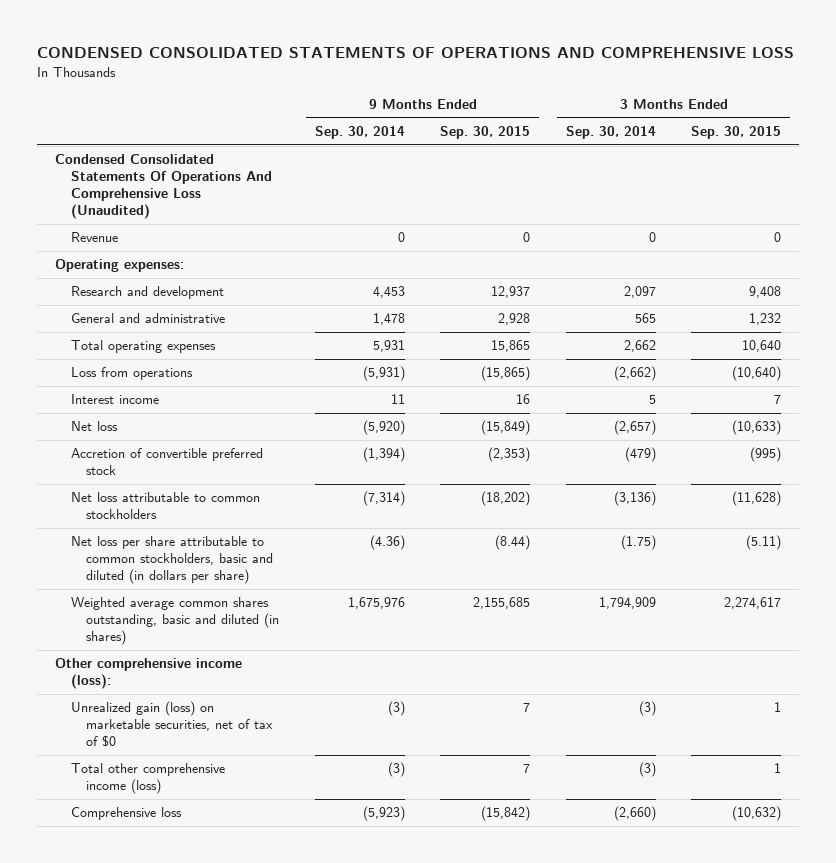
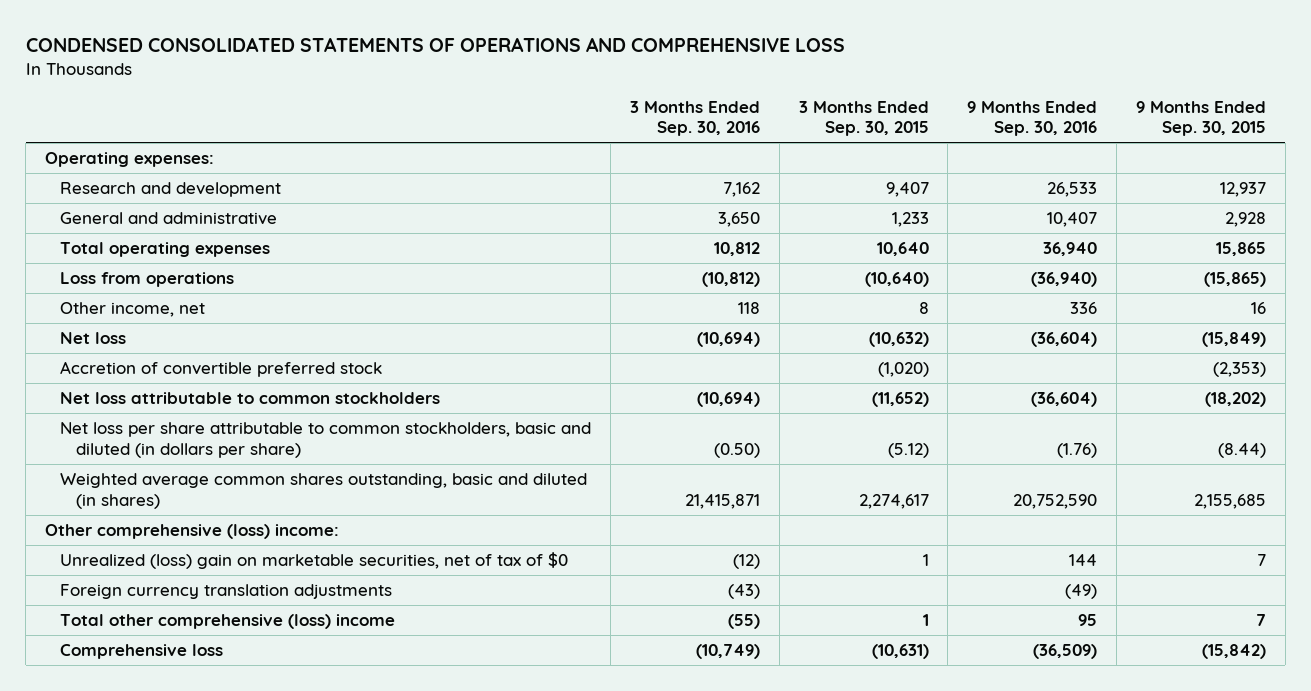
[314,126,405,140] Sep. 30, 2014 -> none
[565,126,656,140] Sep. 30, 2014 -> none
none -> [629,100,760,137] 3 Months Ended Sep. 30, 2016
none -> [967,100,1098,137] 9 Months Ended Sep. 30, 2016
[55,154,272,219] Condensed Consolidated Statements Of Operations And Comprehensive Loss (Unaudited) -> none
[70,232,118,243] Revenue -> none
[749,286,782,299] 9,408 -> [885,182,929,198] 9,407
[749,313,782,326] 1,232 -> [891,212,929,228] 1,233
[70,394,159,405] Interest income -> none
none -> [60,302,206,318] Other income, net
[732,420,782,436] (10,633) -> [868,332,929,348] (10,632)
[750,447,782,463] (995) -> [877,362,929,378] (1,020)
[732,491,782,507] (11,628) -> [871,392,929,408] (11,652)
[746,535,782,551] (5.11) -> [887,442,929,458] (5.12)
[55,658,243,690] Other comprehensive income (loss): -> [44,524,339,540] Other comprehensive (loss) income:
[70,701,274,748] Unrealized gain (loss) on marketable securities, net of tax of $0 -> [60,552,569,570] Unrealized (loss) gain on marketable securities, net of tax of $0
none -> [60,584,393,600] Foreign currency translation adjustments
[70,763,225,795] Total other comprehensive income (loss) -> [60,614,396,630] Total other comprehensive (loss) income
[732,806,782,822] (10,632) -> [871,644,929,660] (10,631)

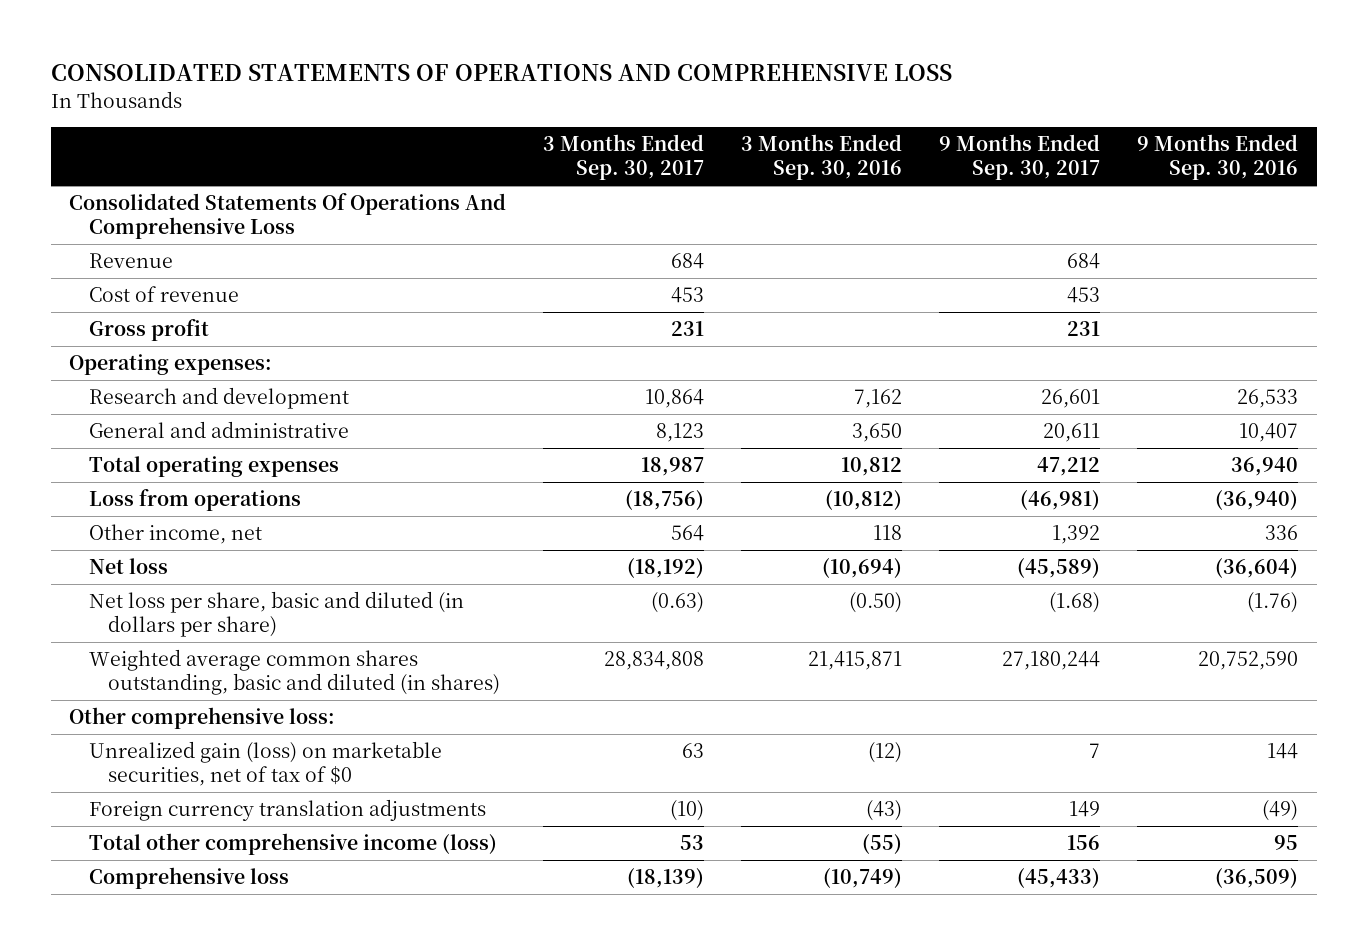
[25,36,845,52] CONDENSED CONSOLIDATED STATEMENTS OF OPERATIONS AND COMPREHENSIVE LOSS -> [50,64,952,82] CONSOLIDATED STATEMENTS OF OPERATIONS AND COMPREHENSIVE LOSS
[798,100,929,137] 3 Months Ended Sep. 30, 2015 -> none
[1135,100,1266,137] 9 Months Ended Sep. 30, 2015 -> none
none -> [543,134,705,181] 3 Months Ended Sep. 30, 2017
none -> [939,134,1101,181] 9 Months Ended Sep. 30, 2017
none -> [69,193,507,240] Consolidated Statements Of Operations And Comprehensive Loss
none -> [88,253,173,269] Revenue
none -> [88,286,239,303] Cost of revenue
none -> [88,319,209,342] Gross profit
[60,361,383,378] Accretion of convertible preferred stock -> none
[60,392,441,405] Net loss attributable to common stockholders -> none
[60,422,592,458] Net loss per share attributable to common stockholders, basic and diluted (in dollars per share) -> [88,591,464,638] Net loss per share, basic and diluted (in dollars per share)
[44,524,339,540] Other comprehensive (loss) income: -> [69,707,336,730] Other comprehensive loss:
[60,552,569,570] Unrealized (loss) gain on marketable securities, net of tax of $0 -> [88,741,442,787] Unrealized gain (loss) on marketable securities, net of tax of $0
[60,614,396,630] Total other comprehensive (loss) income -> [88,833,497,856] Total other comprehensive income (loss)

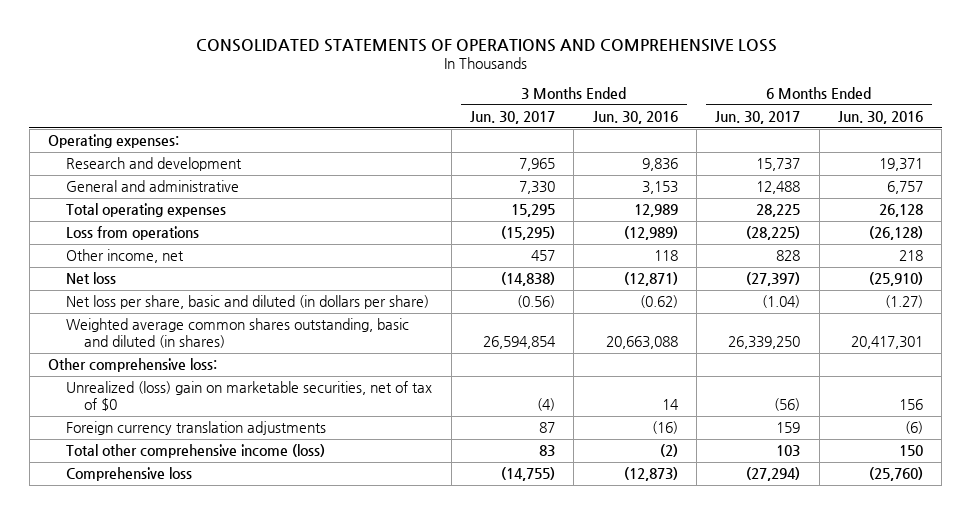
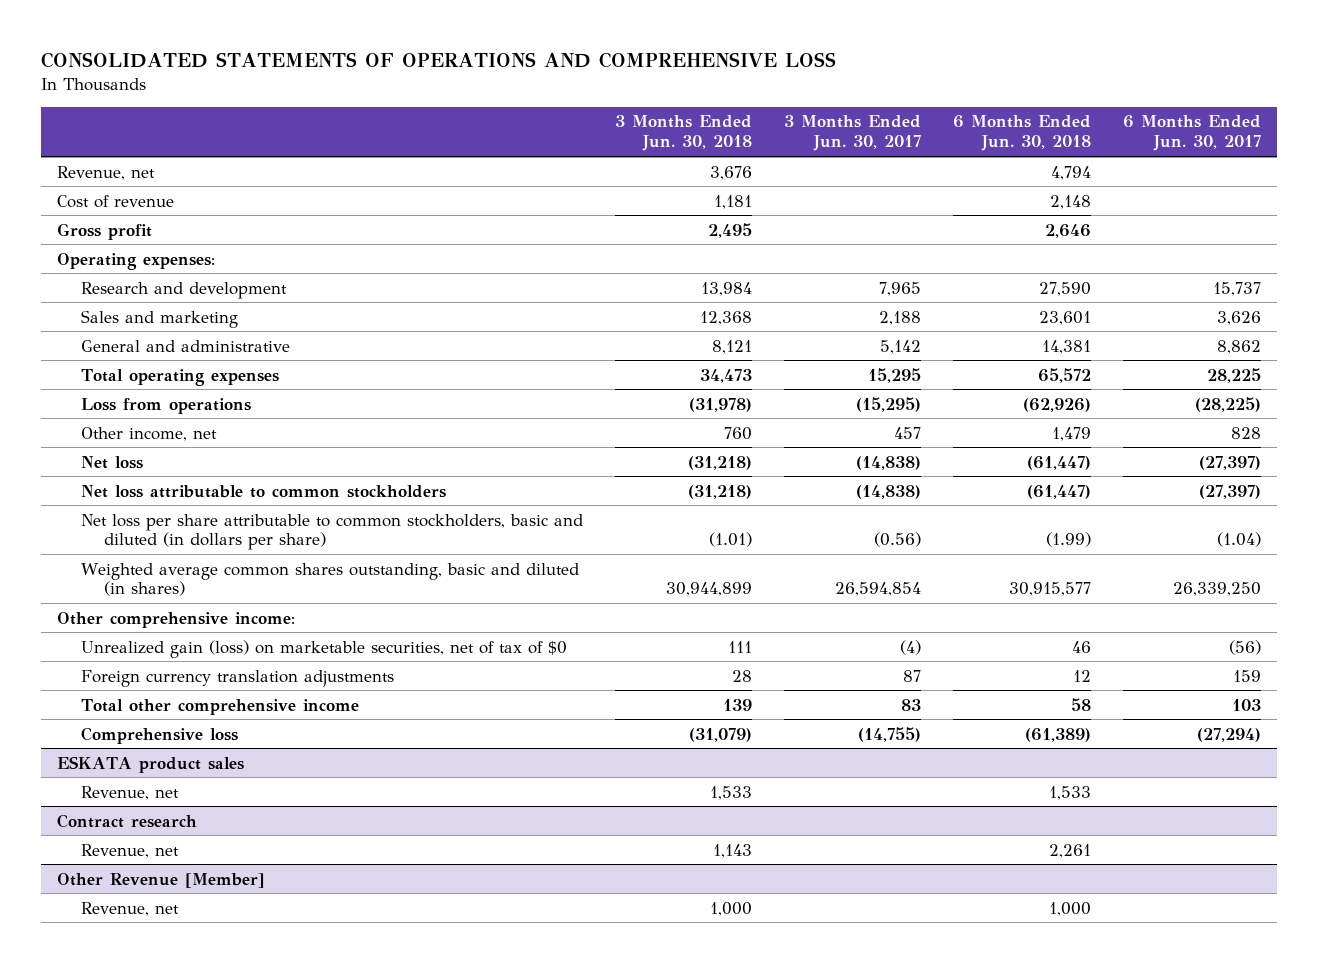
[592,111,678,125] Jun. 30, 2016 -> none
[837,111,923,125] Jun. 30, 2016 -> none
none -> [614,115,752,152] 3 Months Ended Jun. 30, 2018
none -> [953,115,1092,152] 6 Months Ended Jun. 30, 2018
none -> [57,165,156,180] Revenue, net
none -> [57,194,175,208] Cost of revenue
none -> [57,222,153,240] Gross profit
none -> [80,309,238,328] Sales and marketing
[518,181,555,195] 7,330 -> [879,339,921,354] 5,142
[756,181,801,195] 12,488 -> [1217,339,1262,354] 8,862
none -> [80,484,446,498] Net loss attributable to common stockholders
[66,295,430,310] Net loss per share, basic and diluted (in dollars per share) -> [80,513,583,551] Net loss per share attributable to common stockholders, basic and diluted (in dollars per share)
[48,358,218,373] Other comprehensive loss: -> [57,611,296,628] Other comprehensive income:
[66,381,433,412] Unrealized (loss) gain on marketable securities, net of tax of $0 -> [80,639,567,658] Unrealized gain (loss) on marketable securities, net of tax of $0
[66,444,326,459] Total other comprehensive income (loss) -> [80,698,359,715] Total other comprehensive income
none -> [57,755,245,773] ESKATA product sales
none -> [80,785,179,800] Revenue, net
none -> [57,813,198,828] Contract research
none -> [80,843,179,858] Revenue, net
none -> [57,872,266,888] Other Revenue [Member]
none -> [80,901,179,916] Revenue, net

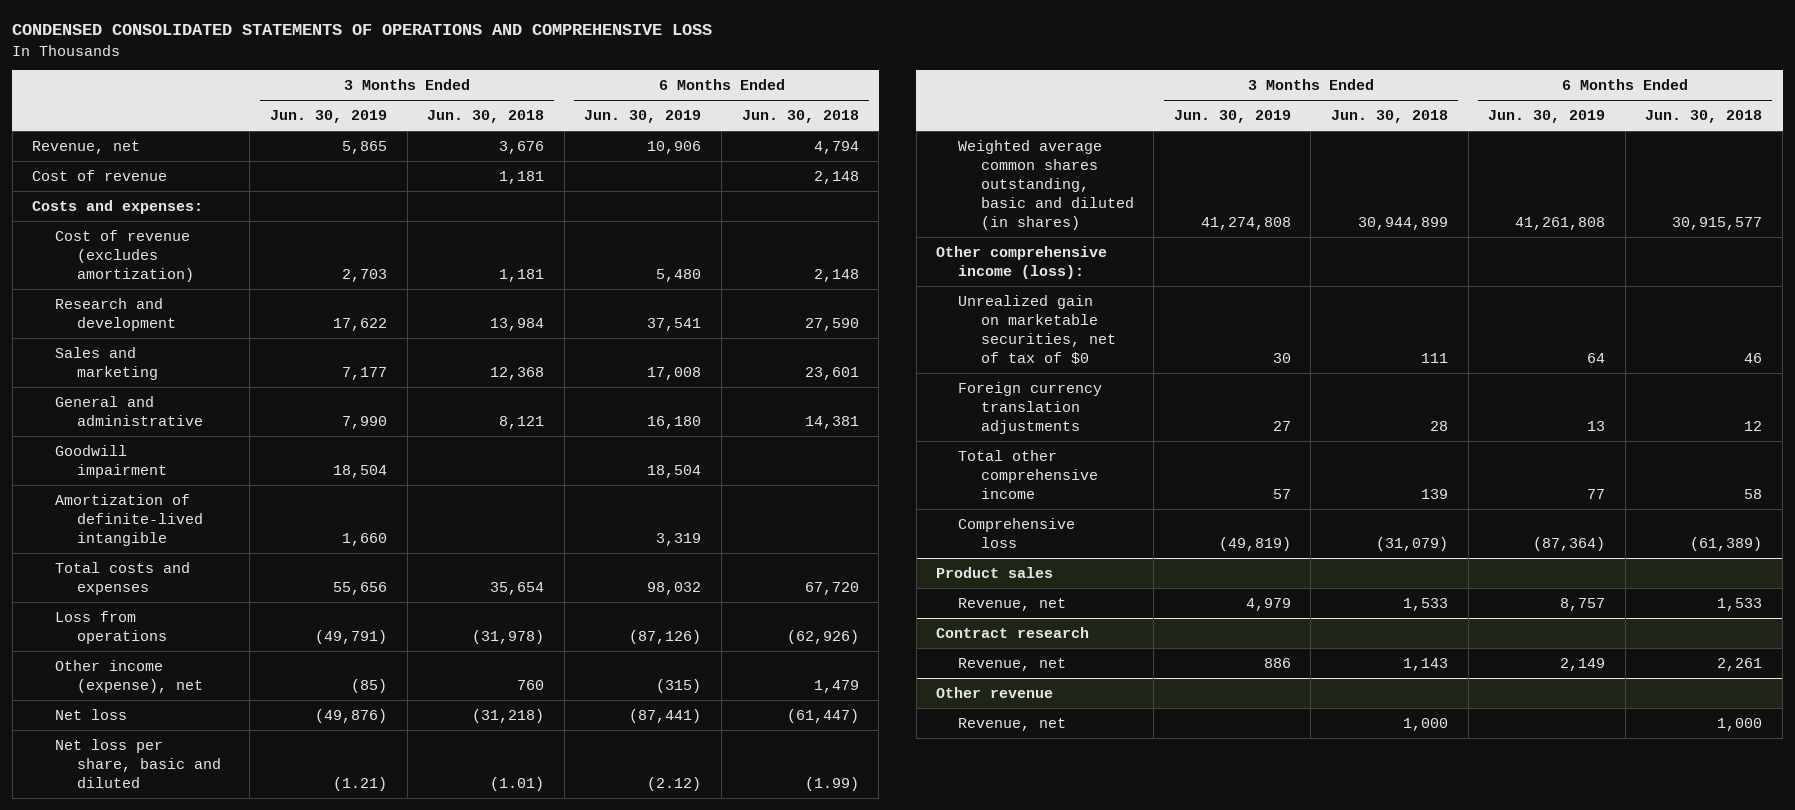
[41,52,837,69] CONSOLIDATED STATEMENTS OF OPERATIONS AND COMPREHENSIVE LOSS -> [12,24,713,36] CONDENSED CONSOLIDATED STATEMENTS OF OPERATIONS AND COMPREHENSIVE LOSS
[783,115,921,152] 3 Months Ended Jun. 30, 2017 -> none
[1123,115,1262,152] 6 Months Ended Jun. 30, 2017 -> none
none -> [270,110,388,124] Jun. 30, 2019
none -> [584,110,702,124] Jun. 30, 2019
[57,222,153,240] Gross profit -> none
[57,252,216,270] Operating expenses: -> none
none -> [32,199,204,214] Costs and expenses:
none -> [54,229,194,283] Cost of revenue (excludes amortization)
[80,368,279,386] Total operating expenses -> none
none -> [54,444,167,479] Goodwill impairment
none -> [54,493,203,547] Amortization of definite-lived intangible
none -> [54,561,190,596] Total costs and expenses
[80,426,217,441] Other income, net -> [54,659,203,694] Other income (expense), net
[80,484,446,498] Net loss attributable to common stockholders -> none
[80,513,583,551] Net loss per share attributable to common stockholders, basic and diluted (in dollars per share) -> [54,738,221,789] Net loss per share, basic and diluted
[57,611,296,628] Other comprehensive income: -> [936,245,1108,280] Other comprehensive income (loss):
[80,639,567,658] Unrealized gain (loss) on marketable securities, net of tax of $0 -> [958,294,1116,365] Unrealized gain on marketable securities, net of tax of $0
[57,755,245,773] ESKATA product sales -> [936,566,1054,578] Product sales
[57,872,266,888] Other Revenue [Member] -> [936,686,1054,698] Other revenue

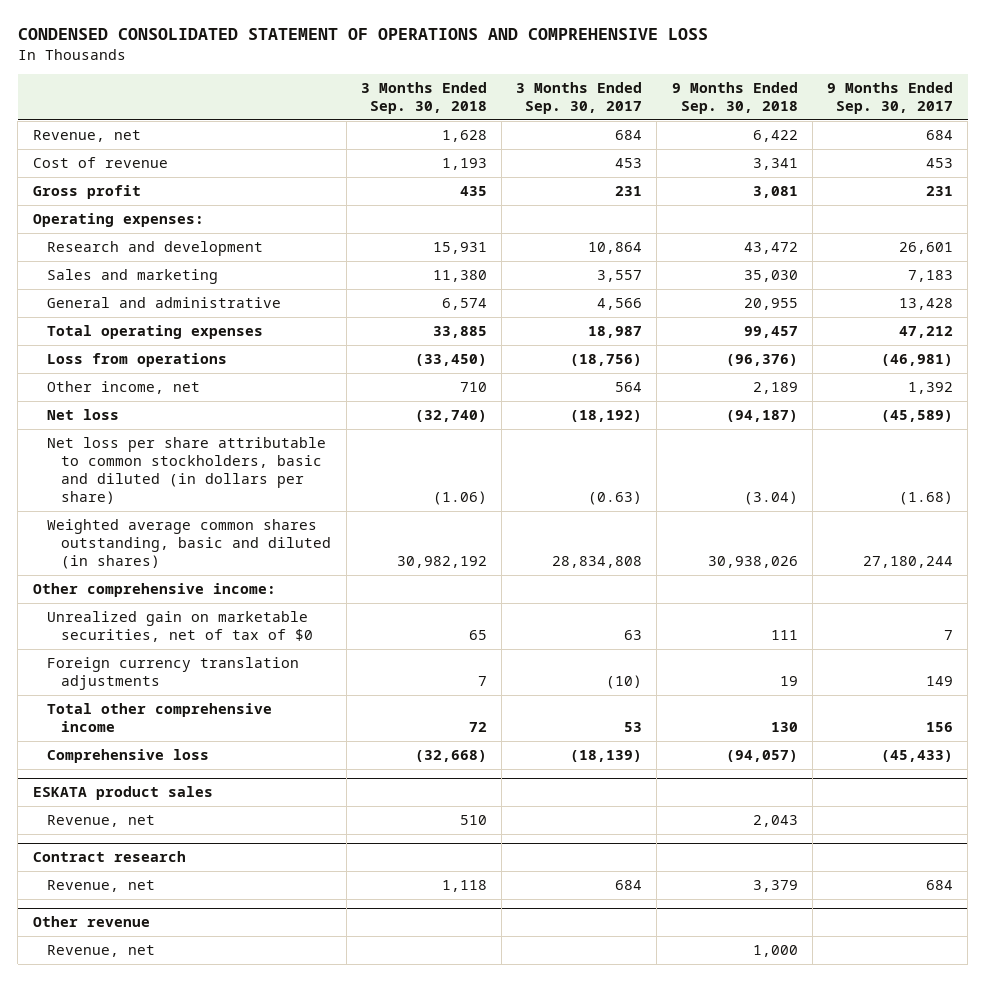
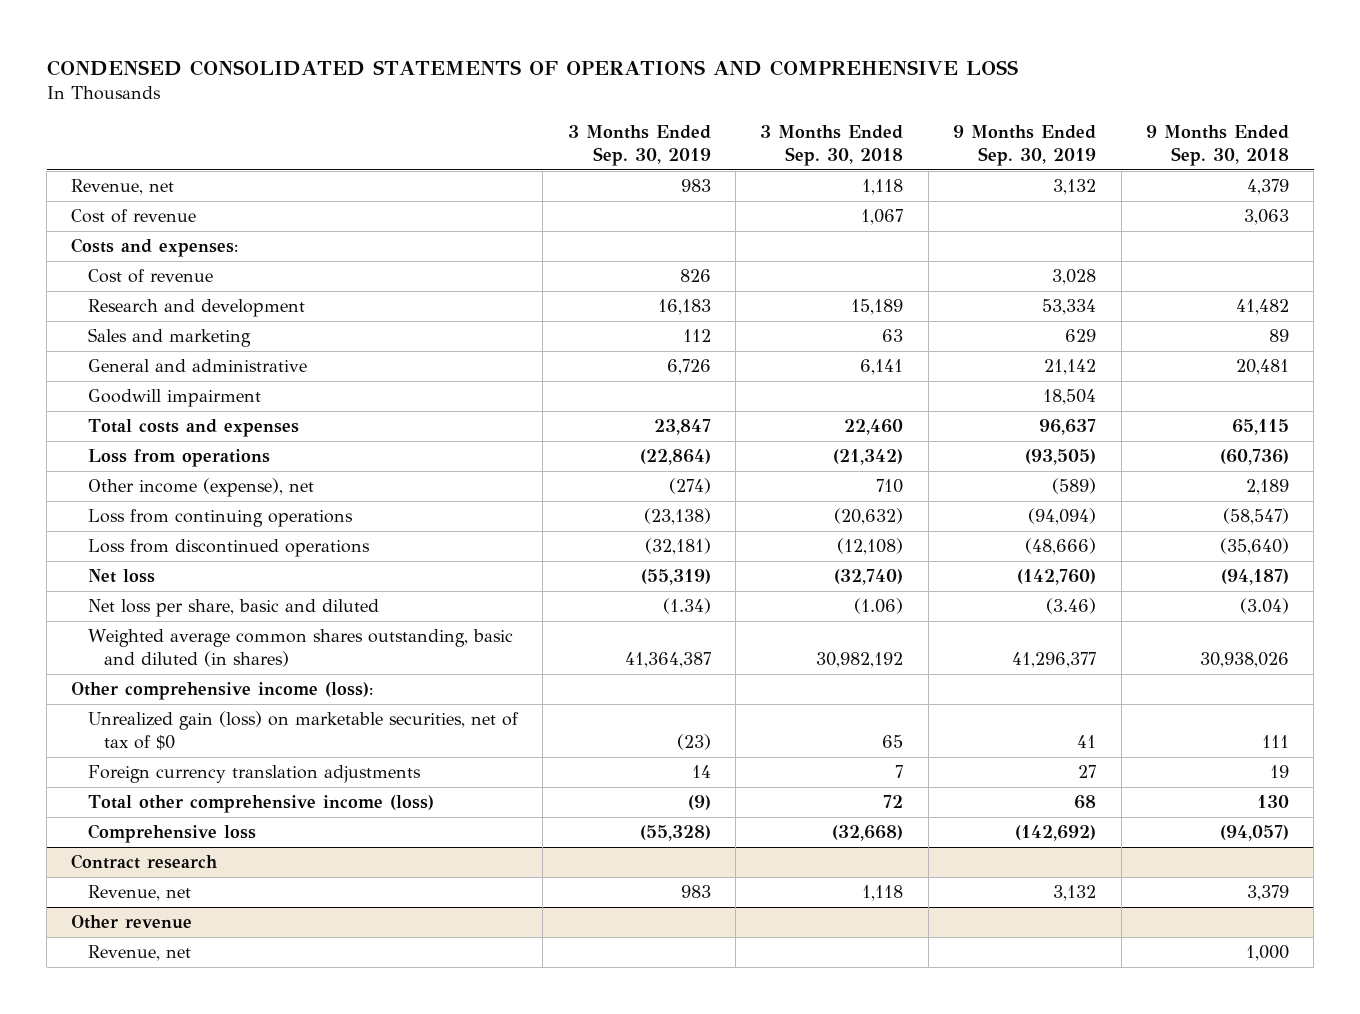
[17,28,708,41] CONDENSED CONSOLIDATED STATEMENT OF OPERATIONS AND COMPREHENSIVE LOSS -> [46,59,1018,76] CONDENSED CONSOLIDATED STATEMENTS OF OPERATIONS AND COMPREHENSIVE LOSS
[516,81,643,115] 3 Months Ended Sep. 30, 2017 -> none
[826,81,953,115] 9 Months Ended Sep. 30, 2017 -> none
none -> [567,125,711,166] 3 Months Ended Sep. 30, 2019
none -> [953,125,1097,166] 9 Months Ended Sep. 30, 2019
[32,184,141,199] Gross profit -> none
[32,212,204,227] Operating expenses: -> none
[47,324,264,339] Total operating expenses -> none
[441,129,487,142] 1,628 -> [862,179,904,196] 1,118
[752,129,798,142] 6,422 -> [1246,179,1289,196] 4,379
[441,157,487,170] 1,193 -> [861,209,904,226] 1,067
[752,157,798,170] 3,341 -> [1243,209,1289,226] 3,063
none -> [71,238,239,258] Costs and expenses:
none -> [87,269,213,284] Cost of revenue
[432,241,487,254] 15,931 -> [851,299,904,316] 15,189
[743,241,798,254] 43,472 -> [1235,299,1289,316] 41,482
[432,269,487,282] 11,380 -> [882,329,904,343] 63
[743,269,798,282] 35,030 -> [1268,329,1289,343] 89
[441,297,487,310] 6,574 -> [860,359,904,376] 6,141
[743,297,798,310] 20,955 -> [1235,359,1289,376] 20,481
none -> [87,389,261,408] Goodwill impairment
none -> [87,419,299,438] Total costs and expenses
[414,353,487,366] (33,450) -> [833,449,904,466] (21,342)
[725,353,798,366] (96,376) -> [1219,449,1289,466] (60,736)
[47,380,201,394] Other income, net -> [87,478,314,498] Other income (expense), net
none -> [87,509,353,528] Loss from continuing operations
none -> [87,539,370,558] Loss from discontinued operations
[47,436,327,505] Net loss per share attributable to common stockholders, basic and diluted (in dollars per share) -> [87,599,379,618] Net loss per share, basic and diluted
[32,582,276,597] Other comprehensive income: -> [71,682,374,701] Other comprehensive income (loss):
[47,610,314,643] Unrealized gain on marketable securities, net of tax of $0 -> [87,711,519,750] Unrealized gain (loss) on marketable securities, net of tax of $0
[47,702,273,733] Total other comprehensive income -> [87,795,434,814] Total other comprehensive income (loss)
[32,785,213,800] ESKATA product sales -> none
[47,814,156,827] Revenue, net -> none

